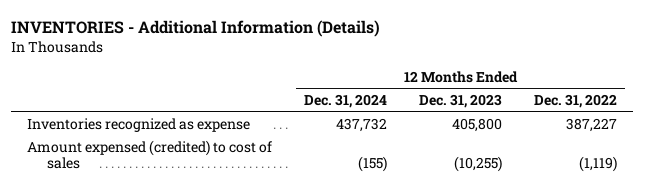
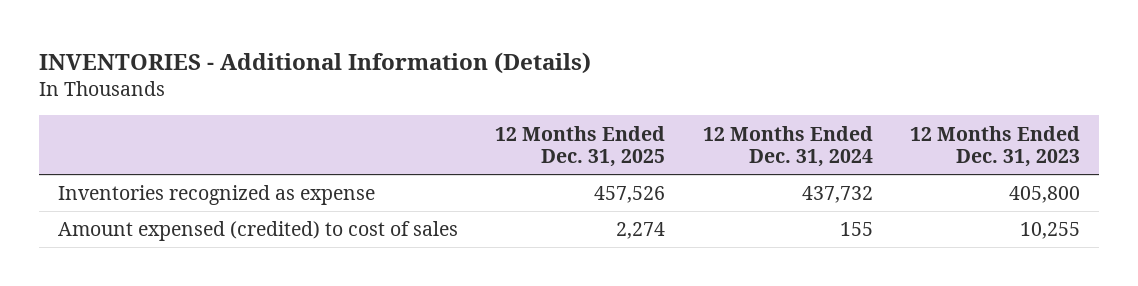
[534,93,618,108] Dec. 31, 2022 -> none
none -> [495,125,666,168] 12 Months Ended Dec. 31, 2025
[358,155,388,172] (155) -> [839,222,873,237] 155
[454,155,503,172] (10,255) -> [1020,222,1081,240] 10,255

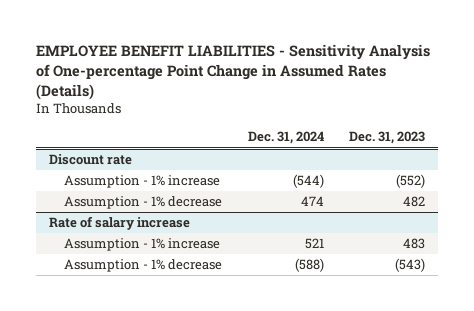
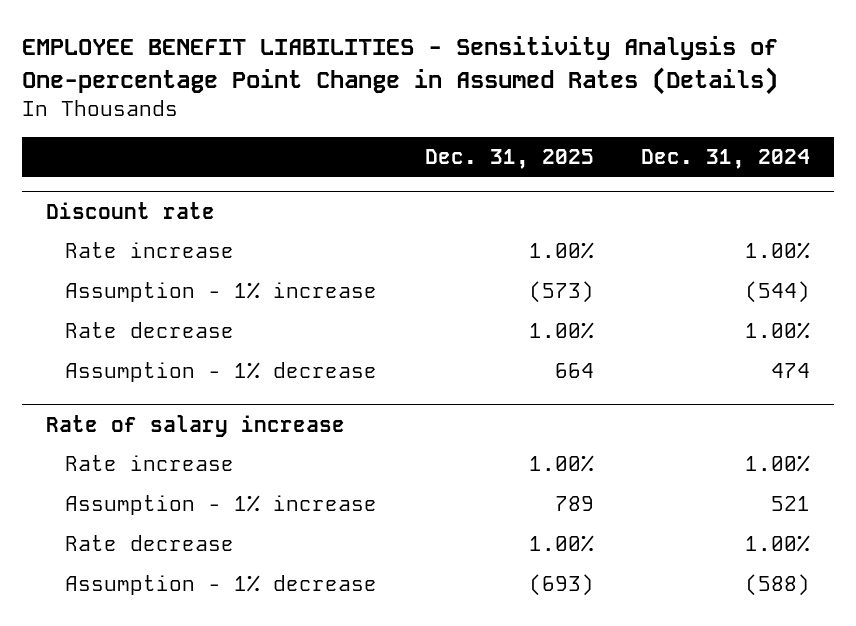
[349,131,426,145] Dec. 31, 2023 -> none
none -> [424,149,594,170] Dec. 31, 2025
none -> [65,242,235,259] Rate increase
none -> [65,322,235,339] Rate decrease
none -> [65,455,235,472] Rate increase
none -> [65,535,235,552] Rate decrease

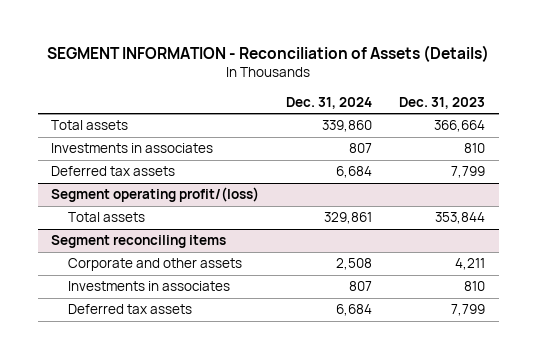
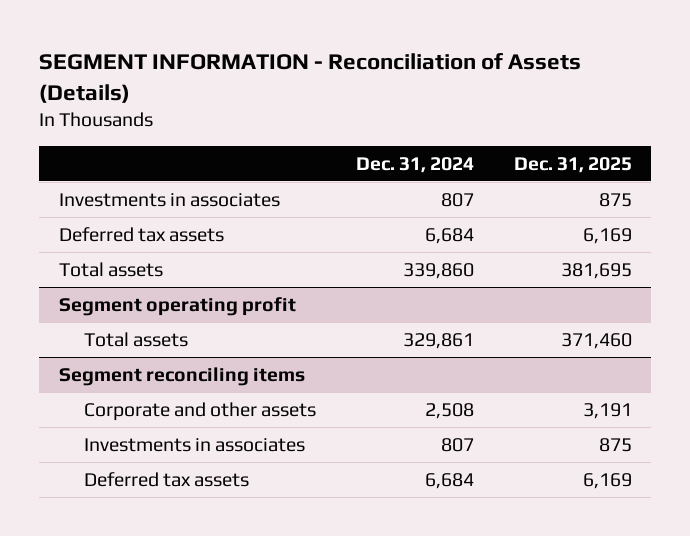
[399,96,486,109] Dec. 31, 2023 -> none
none -> [513,156,632,173] Dec. 31, 2025
[51,120,129,131] Total assets -> [58,261,163,277] Total assets
[51,187,260,203] Segment operating profit/(loss) -> [58,296,296,316] Segment operating profit

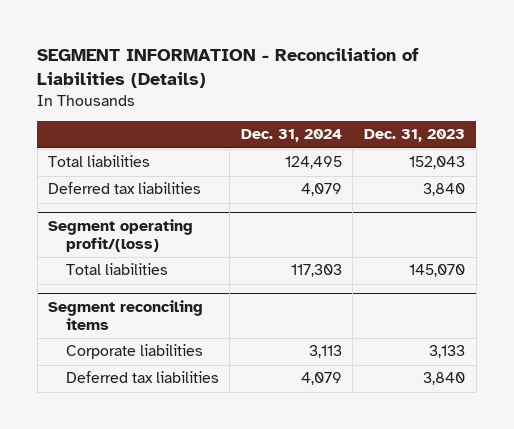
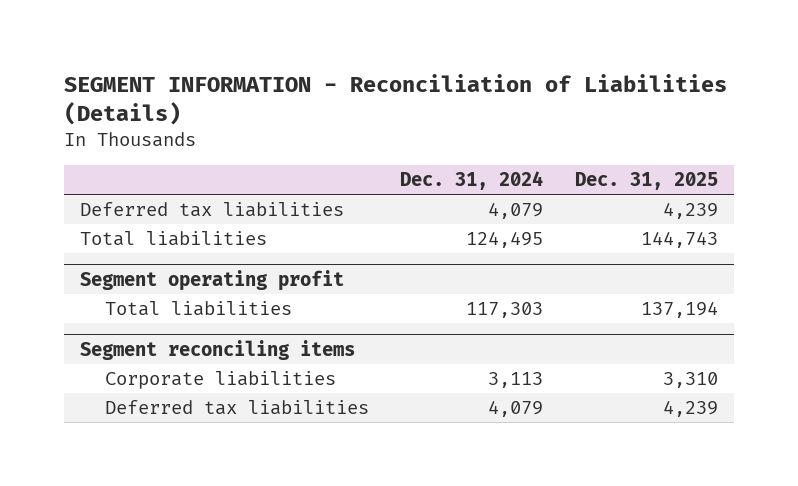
[364,129,466,143] Dec. 31, 2023 -> none
none -> [575,171,719,190] Dec. 31, 2025
[48,155,151,168] Total liabilities -> [79,231,267,247] Total liabilities
[48,218,194,253] Segment operating profit/(loss) -> [79,269,344,291] Segment operating profit

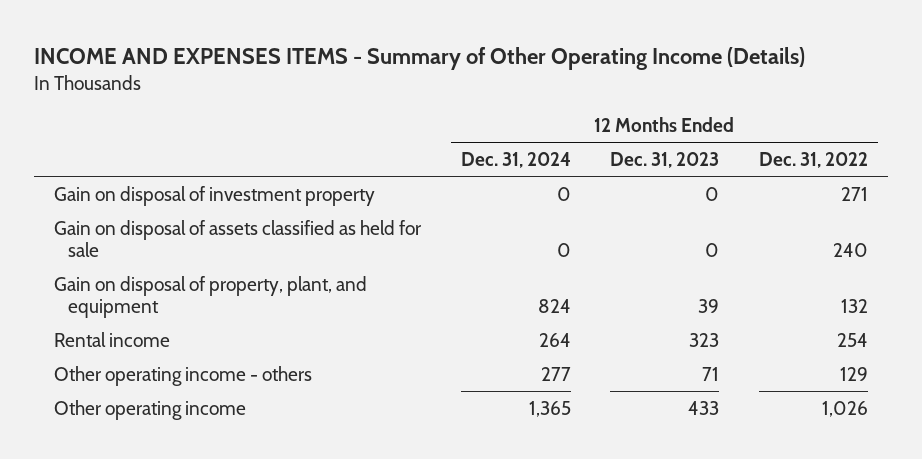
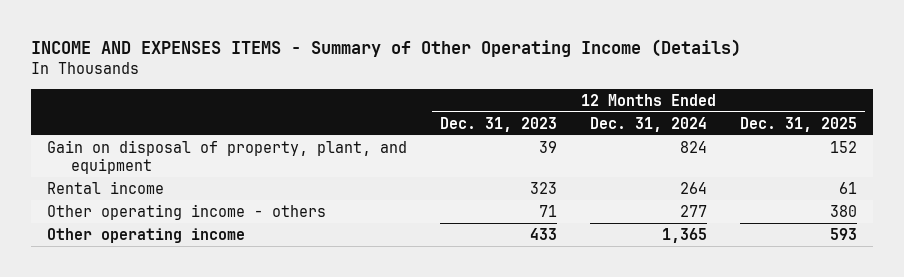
[759,152,869,169] Dec. 31, 2022 -> none
none -> [739,116,857,132] Dec. 31, 2025
[53,185,375,206] Gain on disposal of investment property -> none
[53,219,422,257] Gain on disposal of assets classified as held for sale -> none

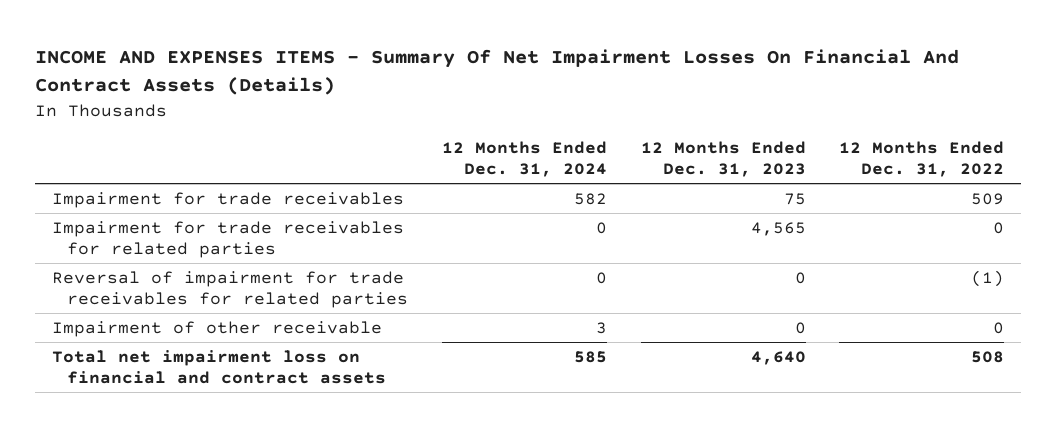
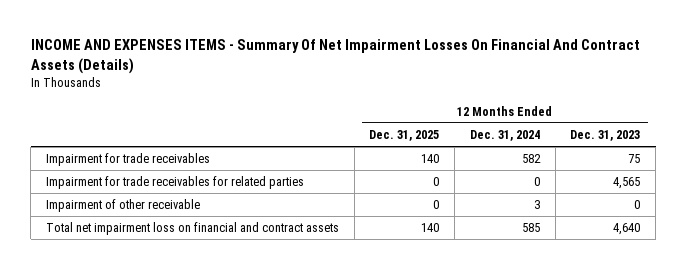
[839,141,1005,178] 12 Months Ended Dec. 31, 2022 -> none
none -> [369,130,440,142] Dec. 31, 2025
[52,270,409,308] Reversal of impairment for trade receivables for related parties -> none

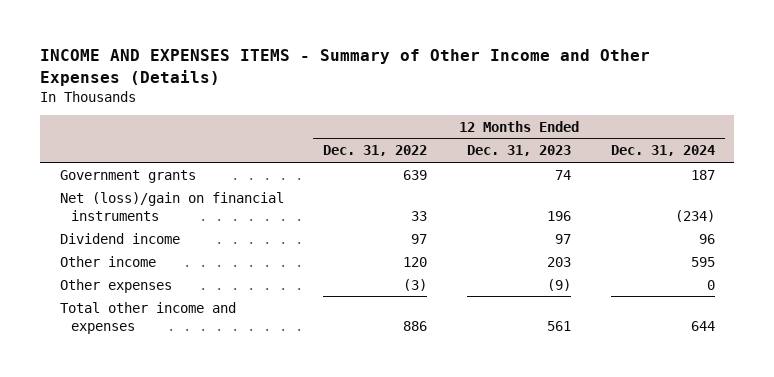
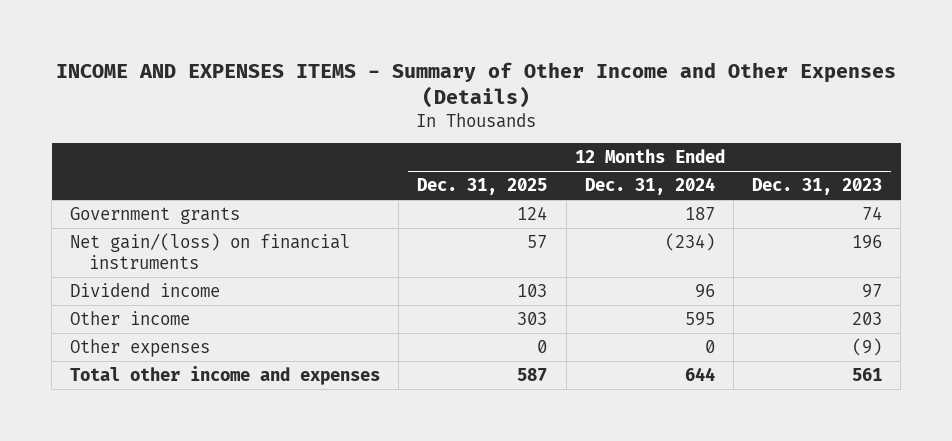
[323,145,428,157] Dec. 31, 2022 -> none
none -> [417,178,548,196] Dec. 31, 2025
[59,191,284,221] Net (loss)/gain on financial instruments -> [70,232,351,270] Net gain/(loss) on financial instruments

